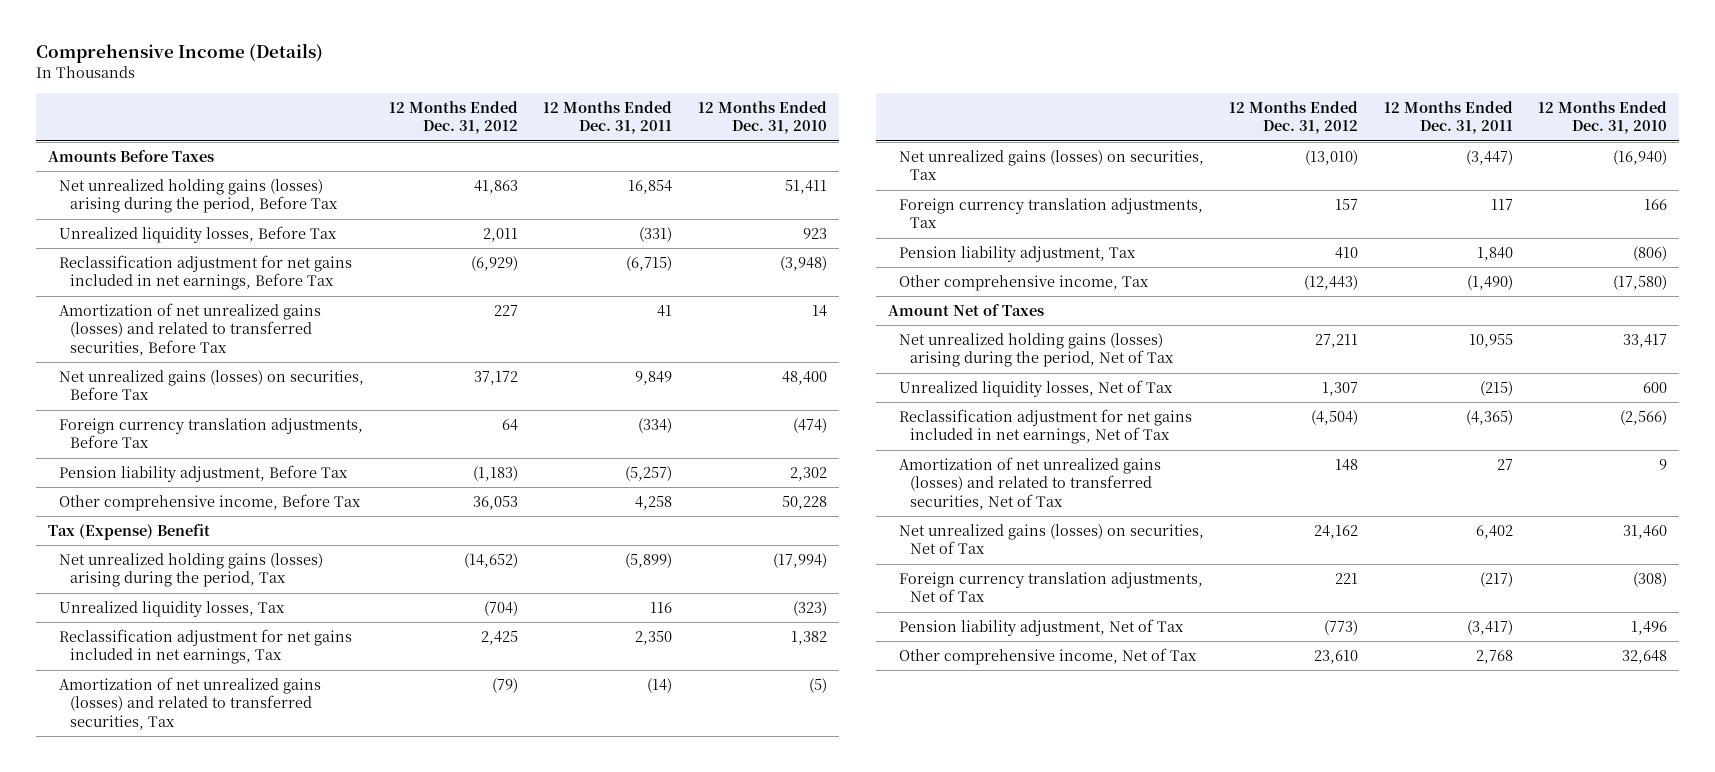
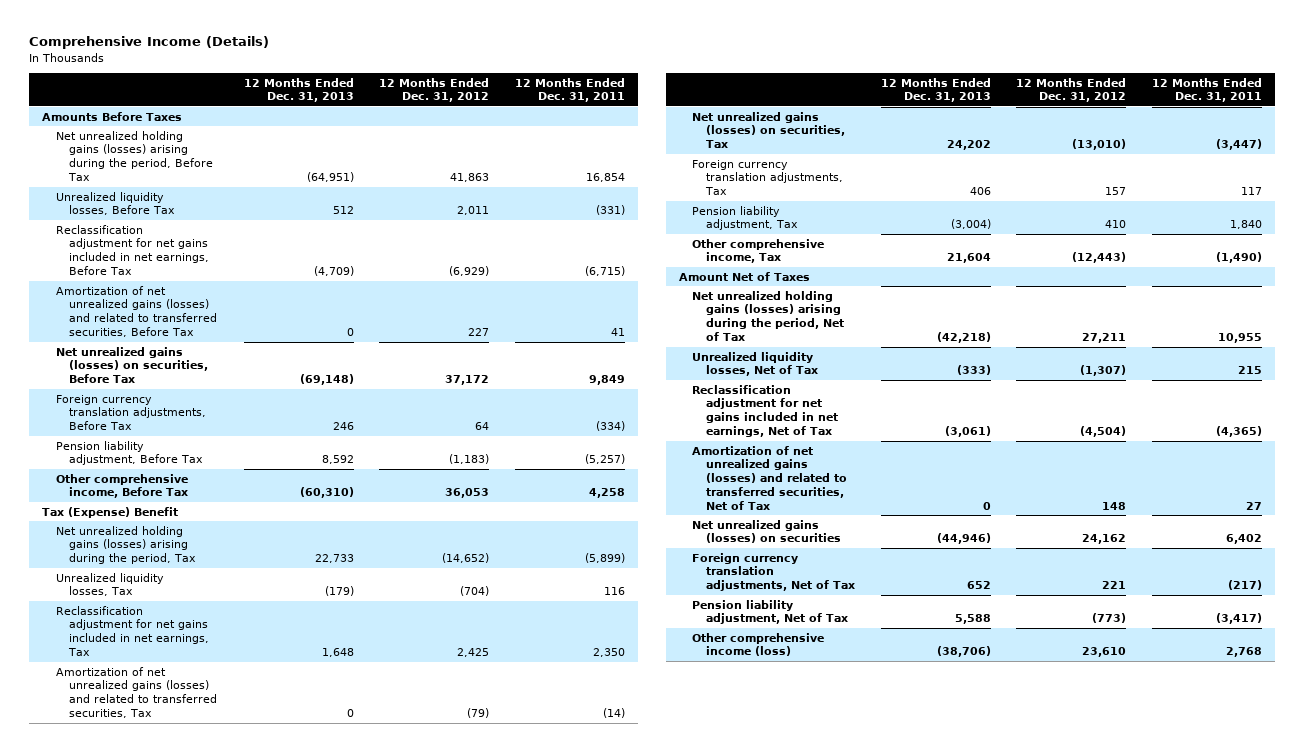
[697,100,827,135] 12 Months Ended Dec. 31, 2010 -> none
none -> [243,77,354,103] 12 Months Ended Dec. 31, 2013
[1322,382,1359,397] 1,307 -> [1080,365,1127,377] (1,307)
[1479,381,1513,397] (215) -> [1237,366,1262,375] 215
[899,524,1205,555] Net unrealized gains (losses) on securities, Net of Tax -> [692,519,841,544] Net unrealized gains (losses) on securities
[899,648,1198,666] Other comprehensive income, Net of Tax -> [692,632,825,657] Other comprehensive income (loss)

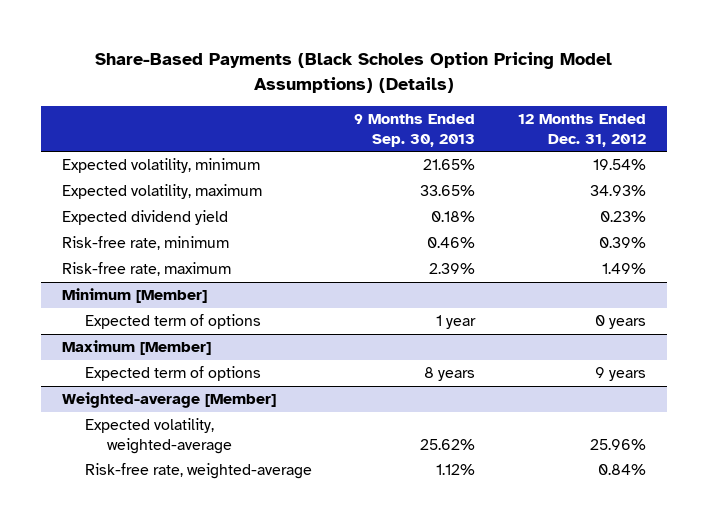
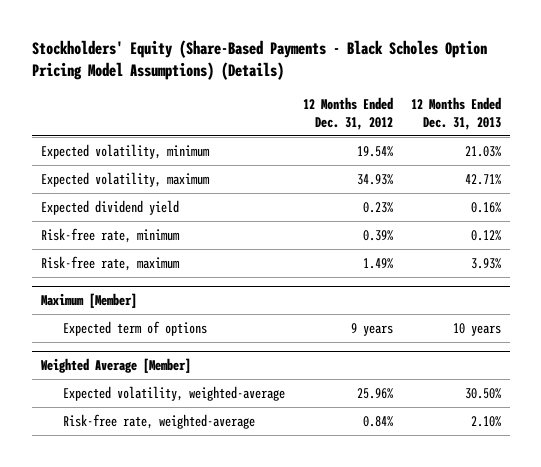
[95,52,613,93] Share-Based Payments (Black Scholes Option Pricing Model Assumptions) (Details) -> [31,39,487,80] Stockholders' Equity (Share-Based Payments - Black Scholes Option Pricing Model Assumptions) (Details)
[354,113,476,147] 9 Months Ended Sep. 30, 2013 -> none
none -> [410,96,501,131] 12 Months Ended Dec. 31, 2013
[62,288,208,304] Minimum [Member] -> none
[84,314,261,330] Expected term of options -> none
[62,392,277,409] Weighted-average [Member] -> [40,358,191,374] Weighted Average [Member]

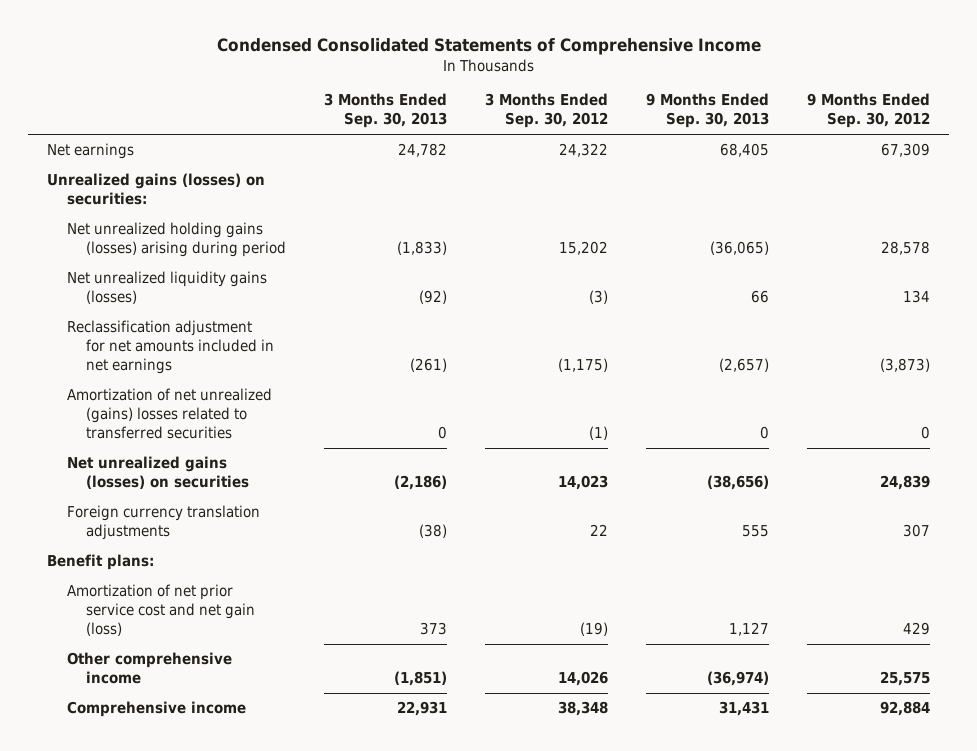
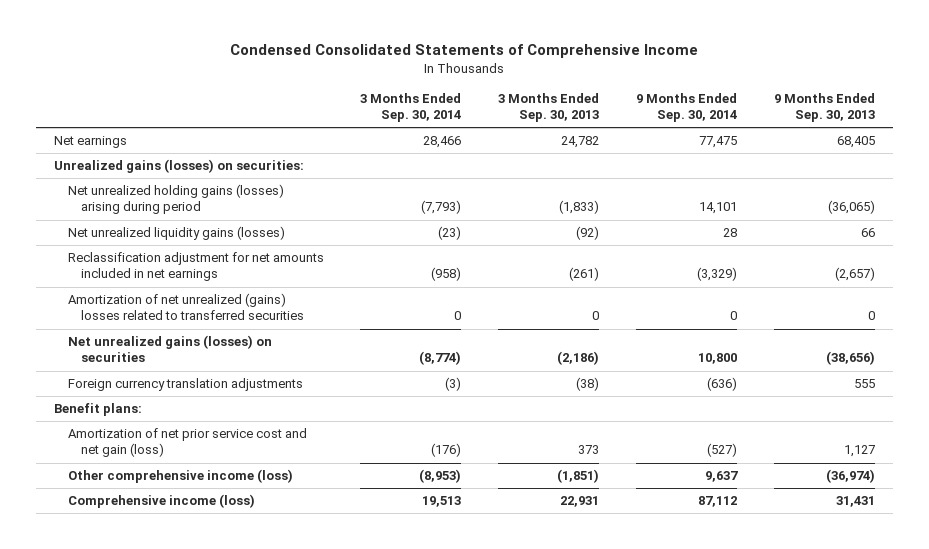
[485,93,609,129] 3 Months Ended Sep. 30, 2012 -> none
[807,93,931,129] 9 Months Ended Sep. 30, 2012 -> none
none -> [360,92,462,123] 3 Months Ended Sep. 30, 2014
none -> [635,92,737,123] 9 Months Ended Sep. 30, 2014
[66,652,232,685] Other comprehensive income -> [67,469,293,484] Other comprehensive income (loss)
[66,701,246,718] Comprehensive income -> [67,494,255,509] Comprehensive income (loss)

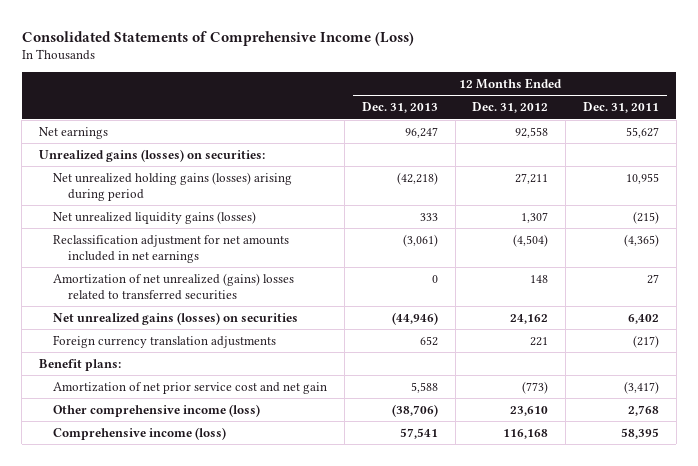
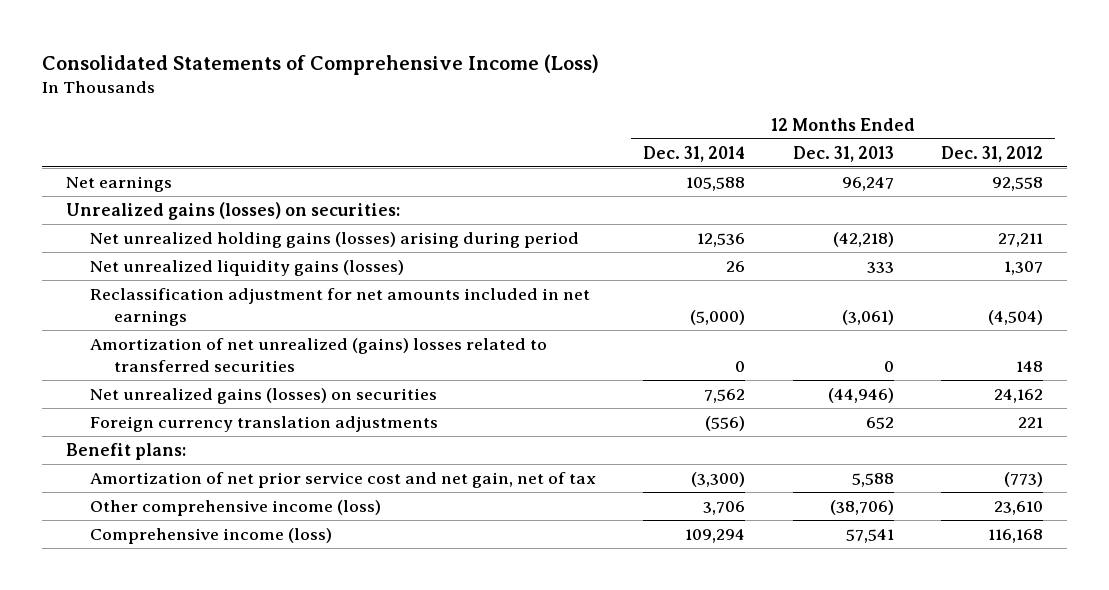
[582,102,659,114] Dec. 31, 2011 -> none
none -> [643,145,746,162] Dec. 31, 2014
[53,381,328,394] Amortization of net prior service cost and net gain -> [89,471,596,488] Amortization of net prior service cost and net gain, net of tax

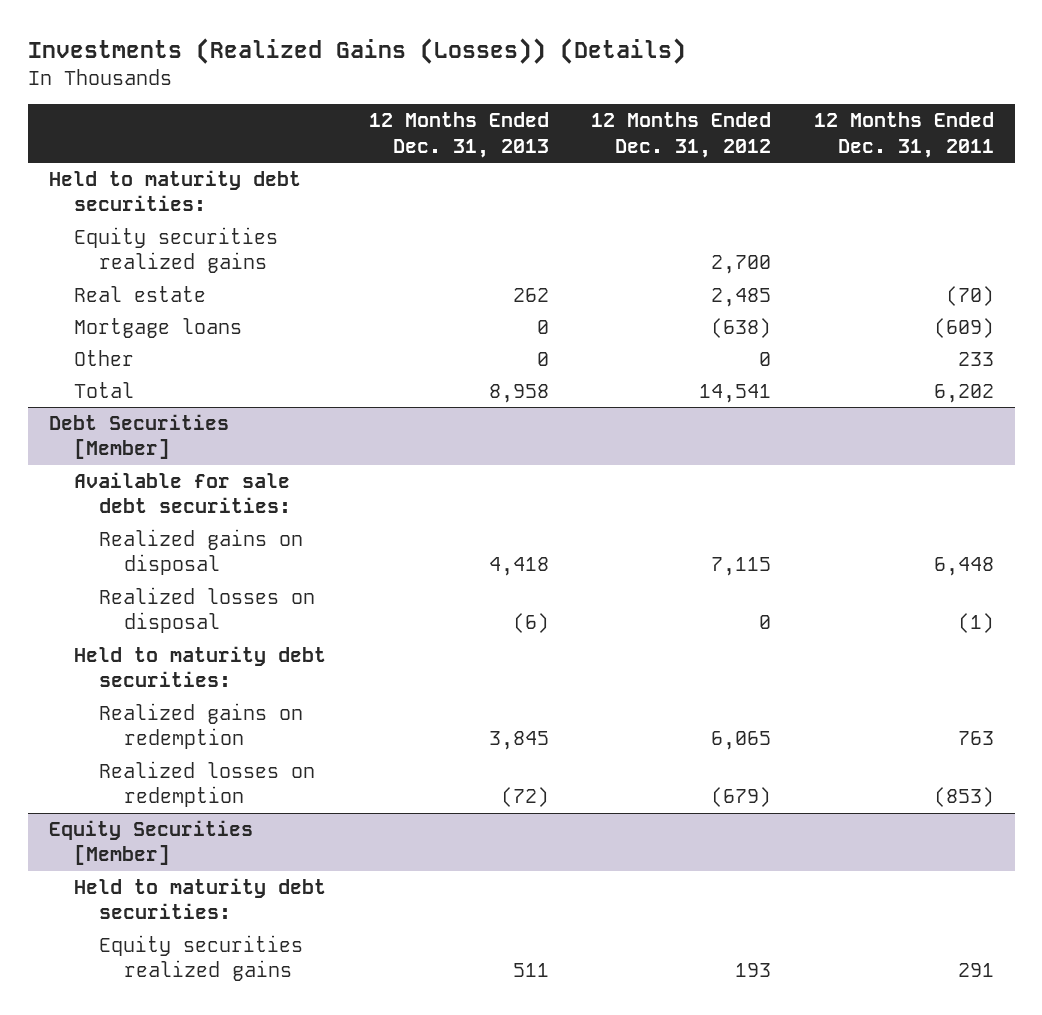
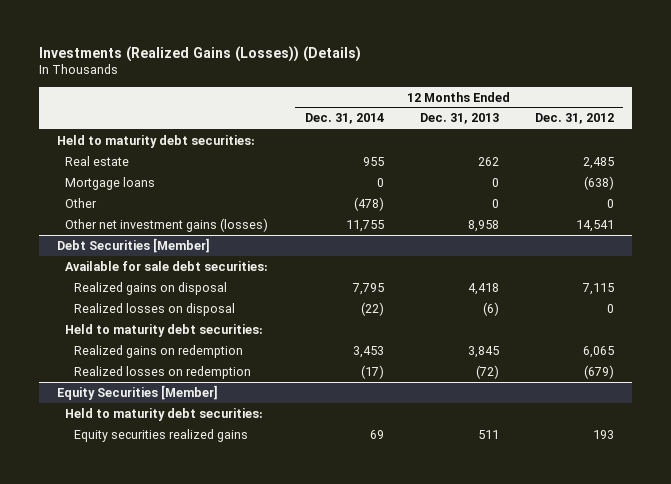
[813,112,994,158] 12 Months Ended Dec. 31, 2011 -> none
none -> [304,113,384,125] Dec. 31, 2014
[73,226,278,274] Equity securities realized gains -> none
[73,381,134,398] Total -> [65,217,269,232] Other net investment gains (losses)

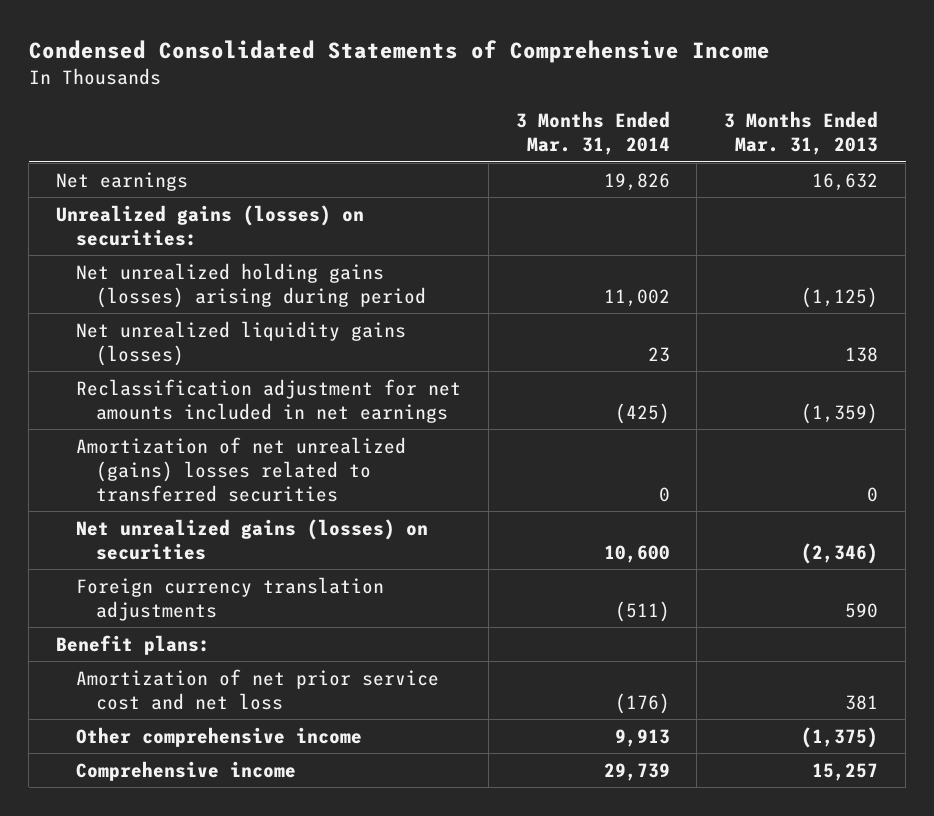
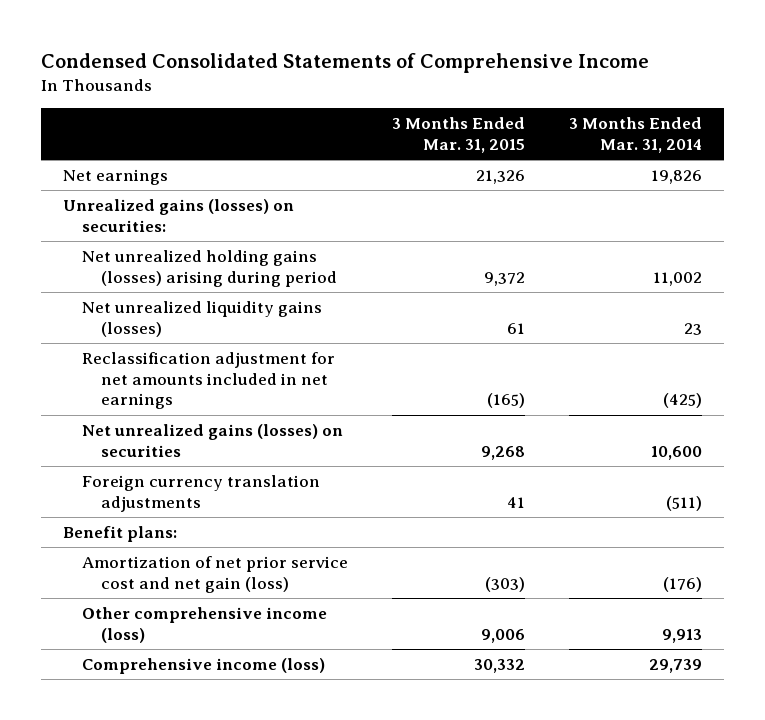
[724,111,879,156] 3 Months Ended Mar. 31, 2013 -> none
none -> [391,117,525,154] 3 Months Ended Mar. 31, 2015
[75,436,406,502] Amortization of net unrealized (gains) losses related to transferred securities -> none
[75,668,439,710] Amortization of net prior service cost and net loss -> [81,555,348,593] Amortization of net prior service cost and net gain (loss)
[75,726,362,747] Other comprehensive income -> [81,606,327,643] Other comprehensive income (loss)
[75,760,296,781] Comprehensive income -> [81,657,325,674] Comprehensive income (loss)

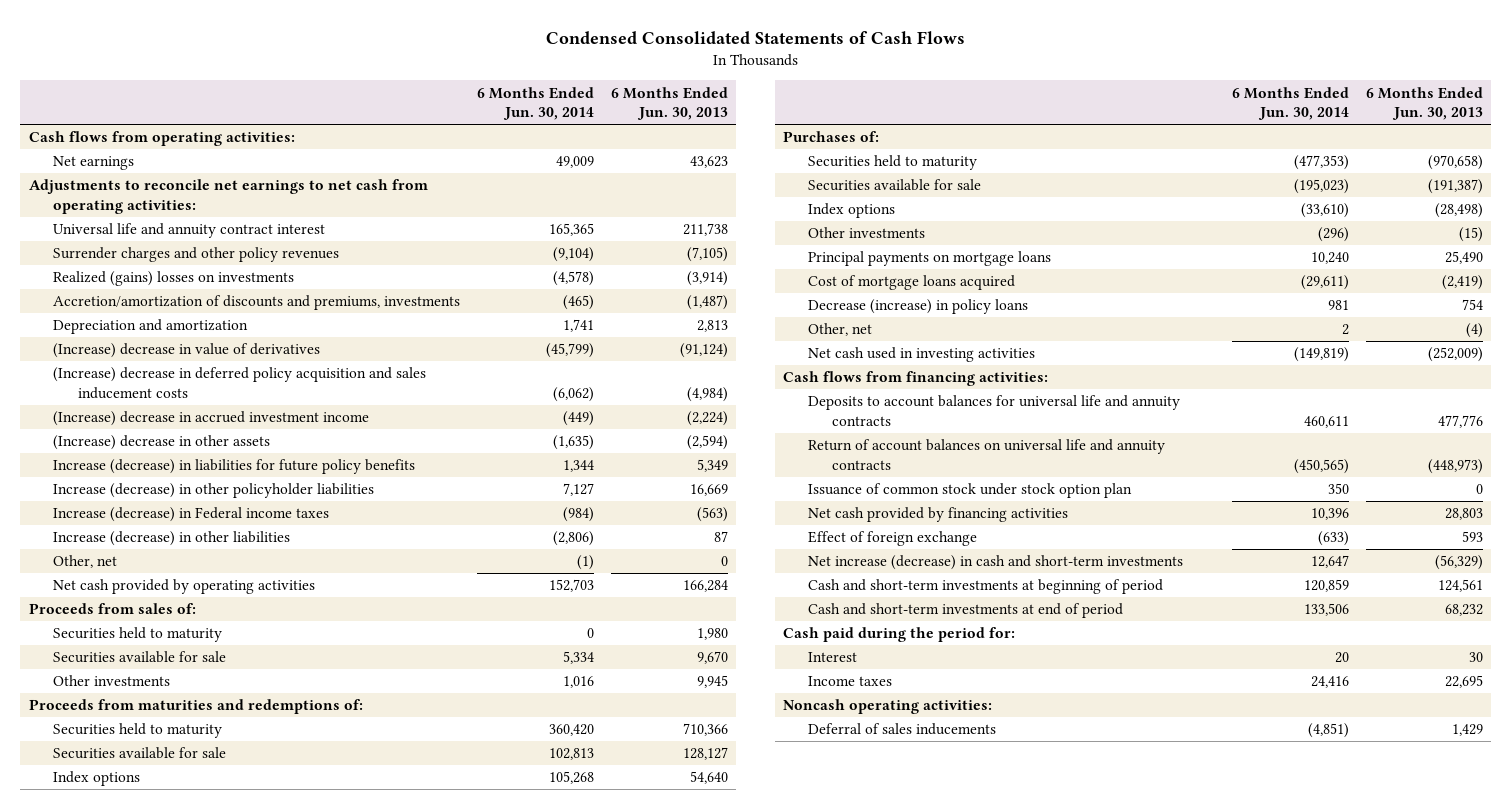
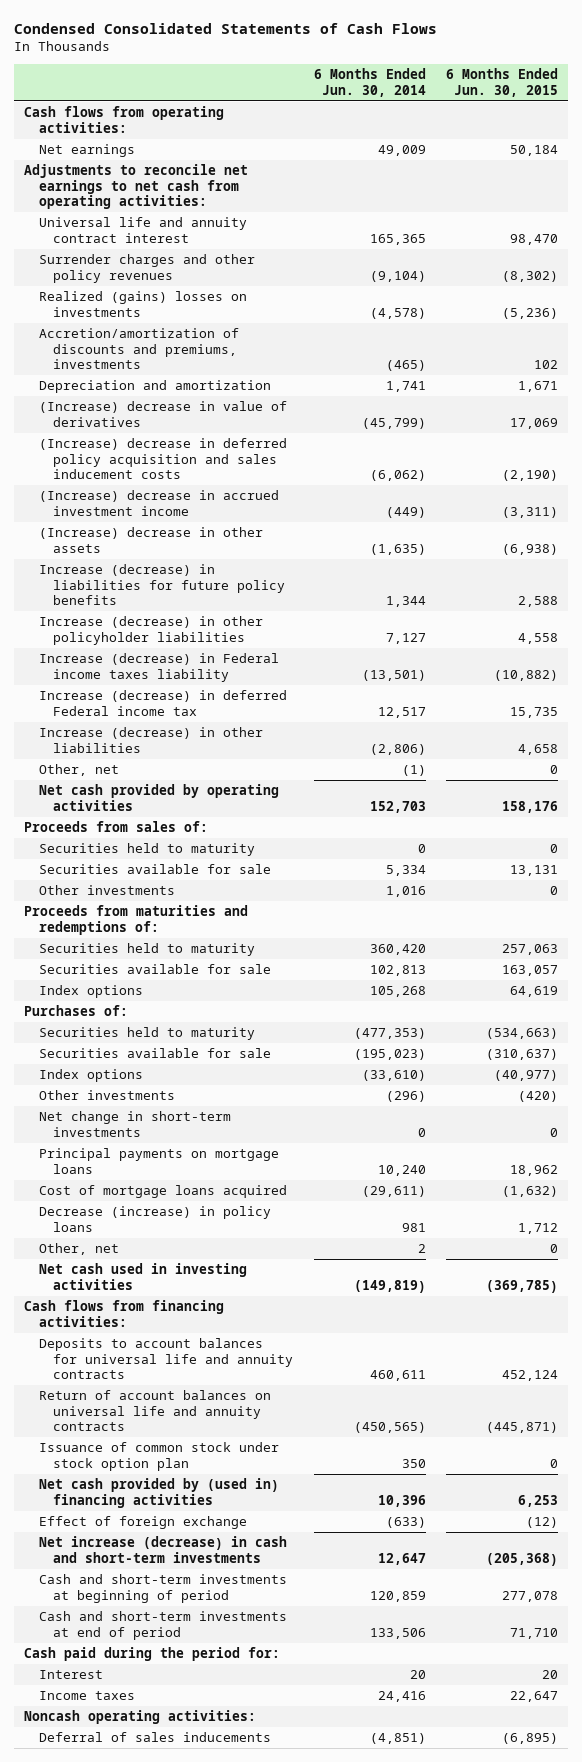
[610,86,728,121] 6 Months Ended Jun. 30, 2013 -> none
none -> [445,68,558,97] 6 Months Ended Jun. 30, 2015
[53,507,330,523] Increase (decrease) in Federal income taxes -> [38,653,279,682] Increase (decrease) in Federal income taxes liability
[562,507,594,523] (984) -> [361,669,426,681] (13,501)
none -> [38,690,287,716] Increase (decrease) in deferred Federal income tax
none -> [38,1111,231,1137] Net change in short-term investments
[807,507,1068,523] Net cash provided by financing activities -> [38,1478,279,1508] Net cash provided by (used in) financing activities

